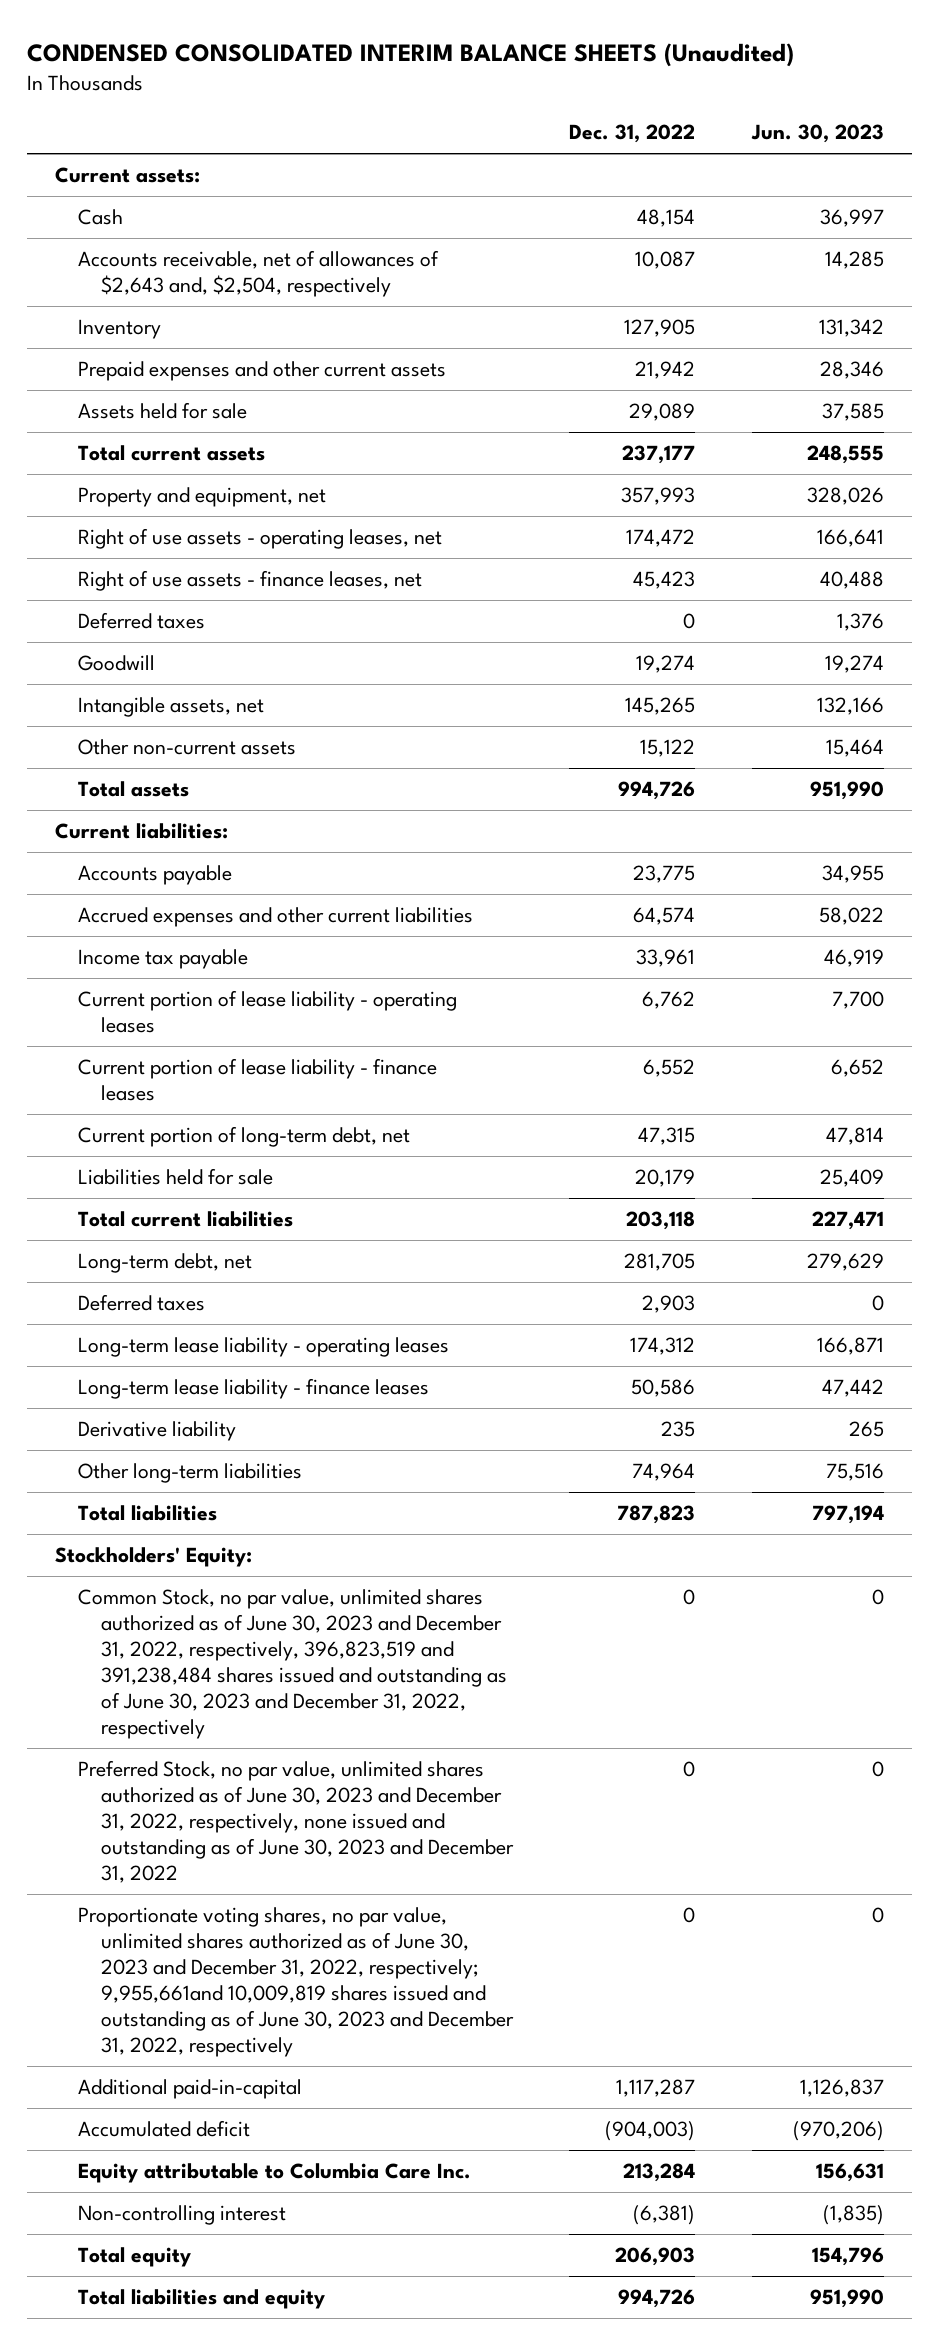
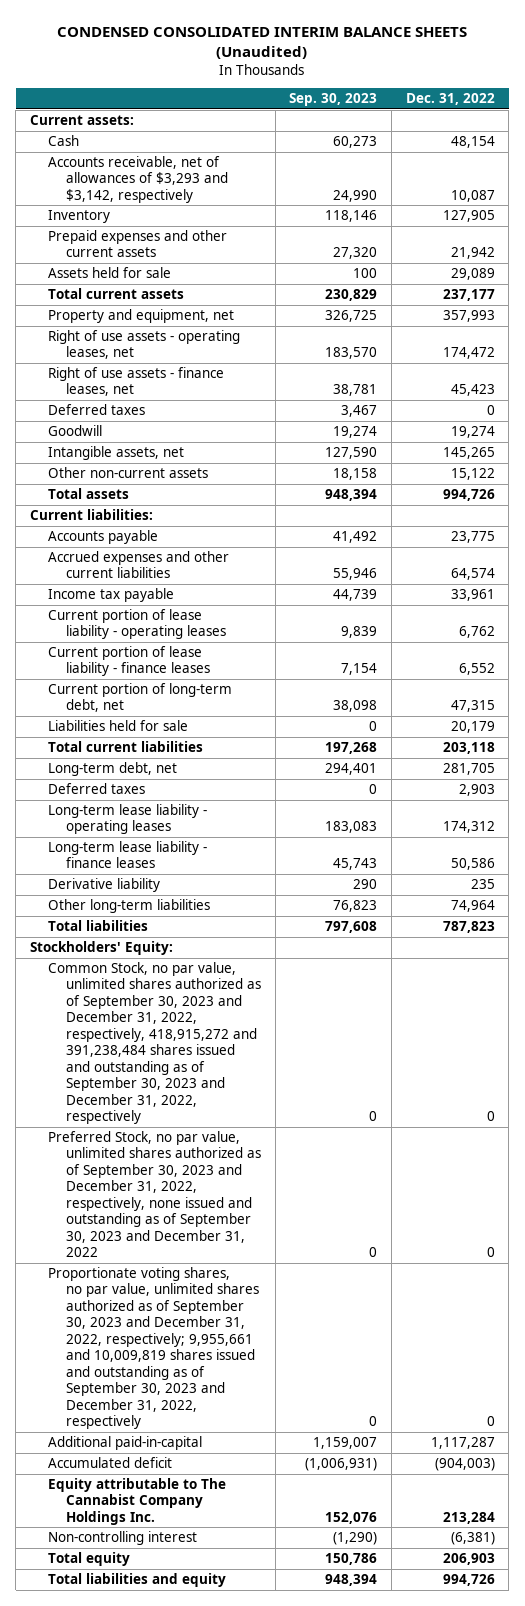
[750,124,884,144] Jun. 30, 2023 -> none
none -> [289,93,378,107] Sep. 30, 2023
[78,250,440,298] Accounts receivable, net of allowances of $2,643 and, $2,504, respectively -> [48,156,229,203] Accounts receivable, net of allowances of $3,293 and $3,142, respectively
[78,1589,507,1740] Common Stock, no par value, unlimited shares authorized as of June 30, 2023 and December 31, 2022, respectively, 396,823,519 and 391,238,484 shares issued and outstanding as of June 30, 2023 and December 31, 2022, respectively -> [48,962,262,1125] Common Stock, no par value, unlimited shares authorized as of September 30, 2023 and December 31, 2022, respectively, 418,915,272 and 391,238,484 shares issued and outstanding as of September 30, 2023 and December 31, 2022, respectively
[78,1760,514,1884] Preferred Stock, no par value, unlimited shares authorized as of June 30, 2023 and December 31, 2022, respectively, none issued and outstanding as of June 30, 2023 and December 31, 2022 -> [48,1131,262,1258] Preferred Stock, no par value, unlimited shares authorized as of September 30, 2023 and December 31, 2022, respectively, none issued and outstanding as of September 30, 2023 and December 31, 2022
[78,1907,514,2058] Proportionate voting shares, no par value, unlimited shares authorized as of June 30, 2023 and December 31, 2022, respectively; 9,955,661and 10,009,819 shares issued and outstanding as of June 30, 2023 and December 31, 2022, respectively -> [48,1267,260,1430] Proportionate voting shares, no par value, unlimited shares authorized as of September 30, 2023 and December 31, 2022, respectively; 9,955,661 and 10,009,819 shares issued and outstanding as of September 30, 2023 and December 31, 2022, respectively
[78,2163,472,2184] Equity attributable to Columbia Care Inc. -> [48,1478,227,1525] Equity attributable to The Cannabist Company Holdings Inc.

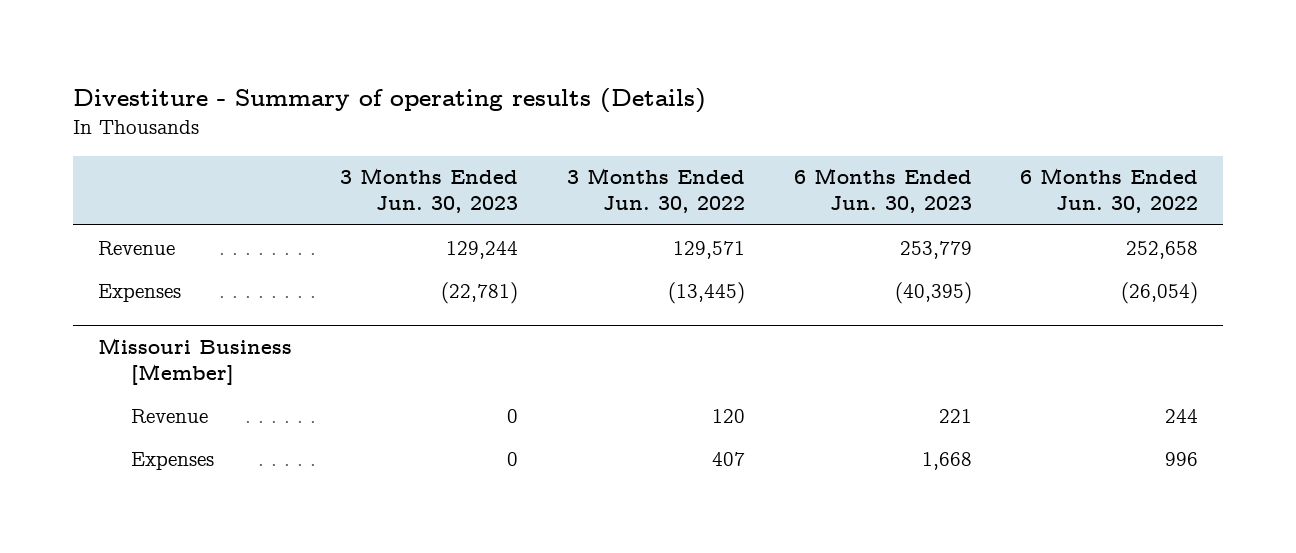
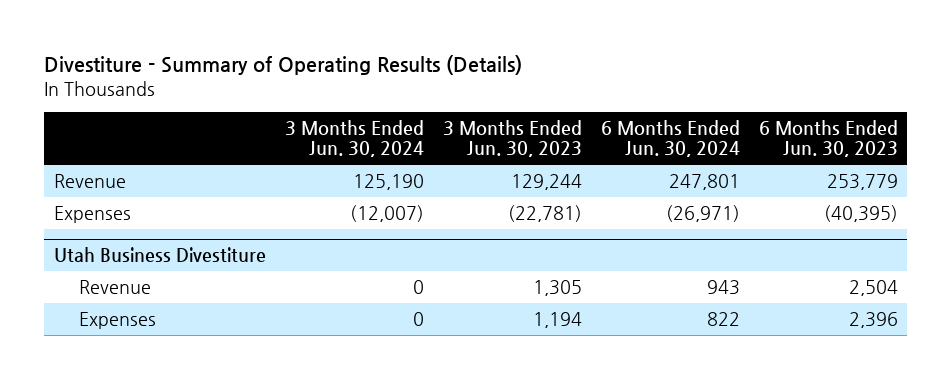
[73,88,707,114] Divestiture - Summary of operating results (Details) -> [44,55,523,76] Divestiture - Summary of Operating Results (Details)
[567,168,746,214] 3 Months Ended Jun. 30, 2022 -> none
[1020,168,1199,214] 6 Months Ended Jun. 30, 2022 -> none
none -> [284,120,424,158] 3 Months Ended Jun. 30, 2024
none -> [600,120,740,158] 6 Months Ended Jun. 30, 2024
[97,337,292,385] Missouri Business [Member] -> none
none -> [53,246,266,262] Utah Business Divestiture
[507,408,519,423] 0 -> [532,279,582,296] 1,305
[938,408,972,423] 221 -> [848,279,898,296] 2,504
[507,451,519,466] 0 -> [532,311,582,328] 1,194
[921,451,972,470] 1,668 -> [848,311,898,328] 2,396

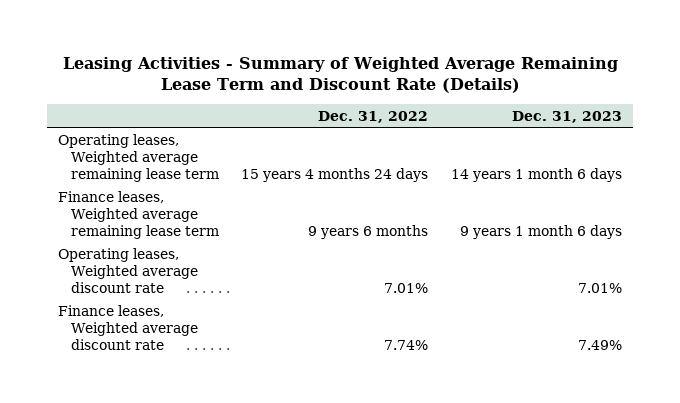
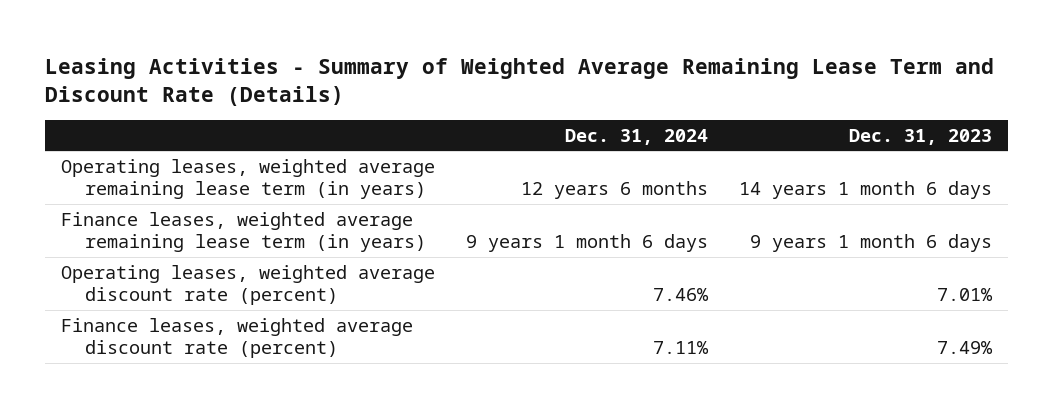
[318,110,429,123] Dec. 31, 2022 -> none
none -> [565,128,709,145] Dec. 31, 2024
[58,133,219,182] Operating leases, Weighted average remaining lease term -> [60,158,435,200] Operating leases, weighted average remaining lease term (in years)
[58,190,219,239] Finance leases, Weighted average remaining lease term -> [60,211,426,253] Finance leases, weighted average remaining lease term (in years)
[58,247,198,293] Operating leases, Weighted average discount rate -> [60,264,435,306] Operating leases, weighted average discount rate (percent)
[58,304,198,350] Finance leases, Weighted average discount rate -> [60,317,413,359] Finance leases, weighted average discount rate (percent)

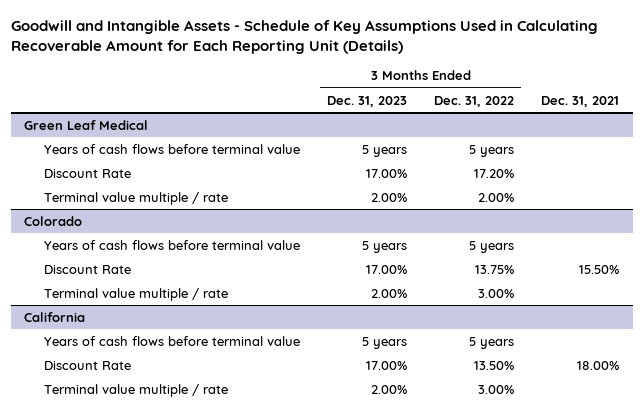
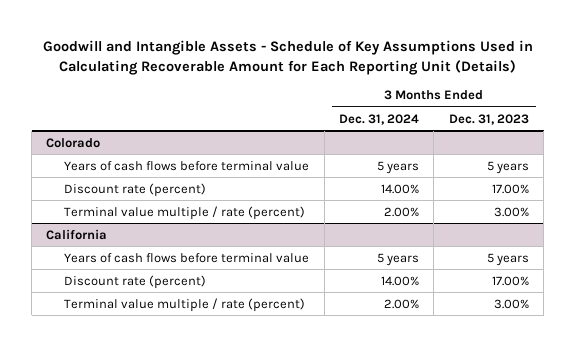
[434,95,515,107] Dec. 31, 2022 -> none
[541,95,620,107] Dec. 31, 2021 -> none
none -> [338,113,419,125] Dec. 31, 2024
[24,119,149,130] Green Leaf Medical -> none
[43,143,300,154] Years of cash flows before terminal value -> none
[43,168,131,178] Discount Rate -> none
[43,191,228,205] Terminal value multiple / rate -> none
[43,264,131,274] Discount Rate -> [64,182,207,197] Discount rate (percent)
[43,287,228,301] Terminal value multiple / rate -> [64,205,306,220] Terminal value multiple / rate (percent)
[370,288,407,298] 2.00% -> [493,206,529,217] 3.00%
[43,360,131,370] Discount Rate -> [64,274,207,289] Discount rate (percent)
[43,383,228,397] Terminal value multiple / rate -> [64,297,306,312] Terminal value multiple / rate (percent)
[370,384,407,394] 2.00% -> [493,298,529,309] 3.00%

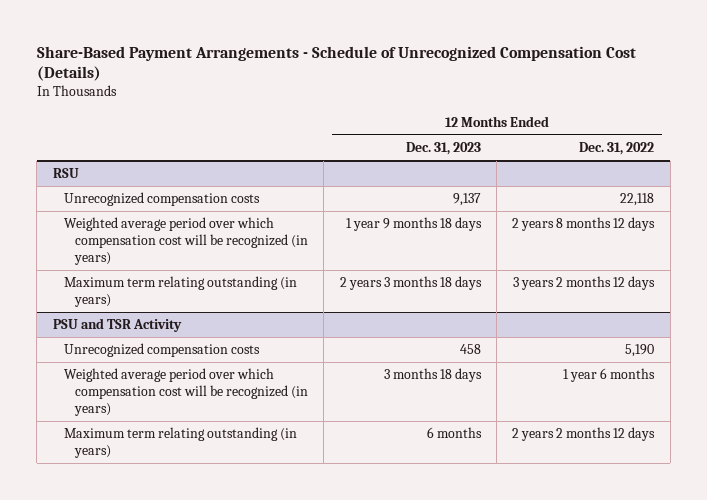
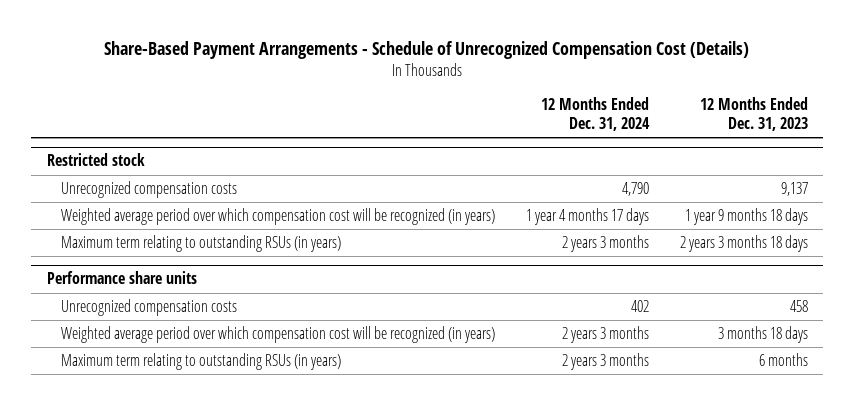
[579,141,655,155] Dec. 31, 2022 -> none
none -> [540,97,650,131] 12 Months Ended Dec. 31, 2024
[52,168,79,179] RSU -> [46,153,145,167] Restricted stock
[52,318,182,333] PSU and TSR Activity -> none
[63,276,297,308] Maximum term relating outstanding (in years) -> [60,235,341,253] Maximum term relating to outstanding RSUs (in years)
none -> [46,271,197,285] Performance share units
[63,427,297,459] Maximum term relating outstanding (in years) -> [60,353,341,371] Maximum term relating to outstanding RSUs (in years)

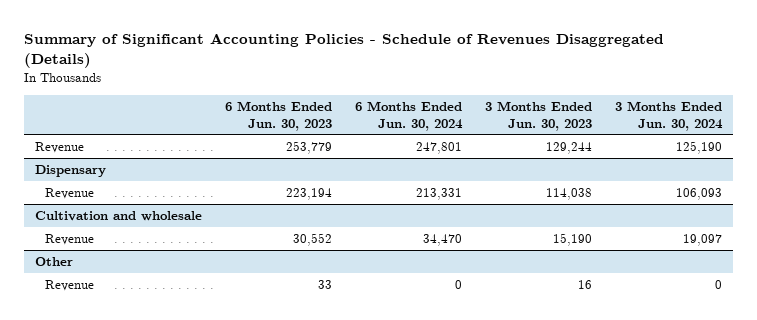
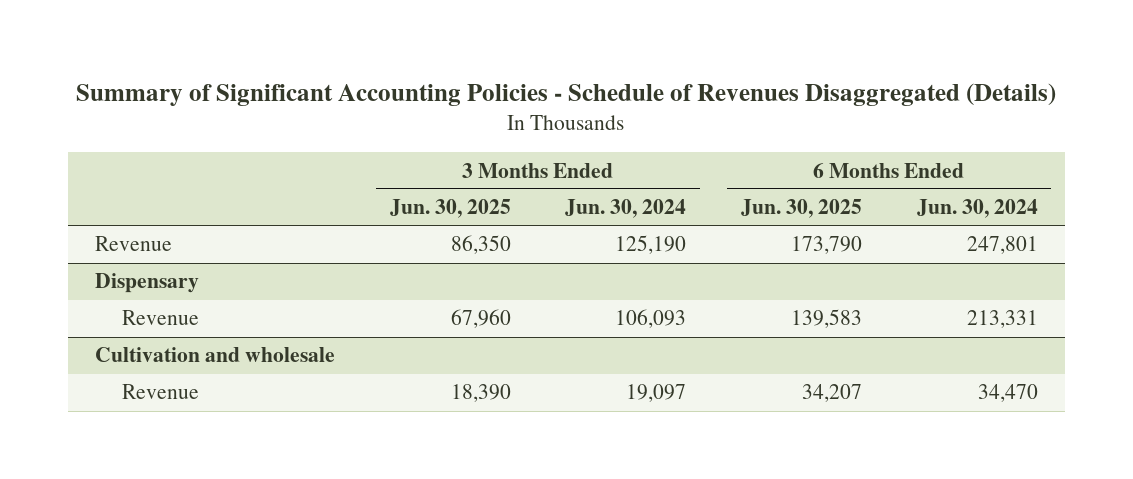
[224,101,332,131] 6 Months Ended Jun. 30, 2023 -> none
[484,101,592,131] 3 Months Ended Jun. 30, 2023 -> none
none -> [389,199,511,219] Jun. 30, 2025
none -> [740,199,862,219] Jun. 30, 2025
[35,256,74,266] Other -> none
[45,279,95,291] Revenue -> none

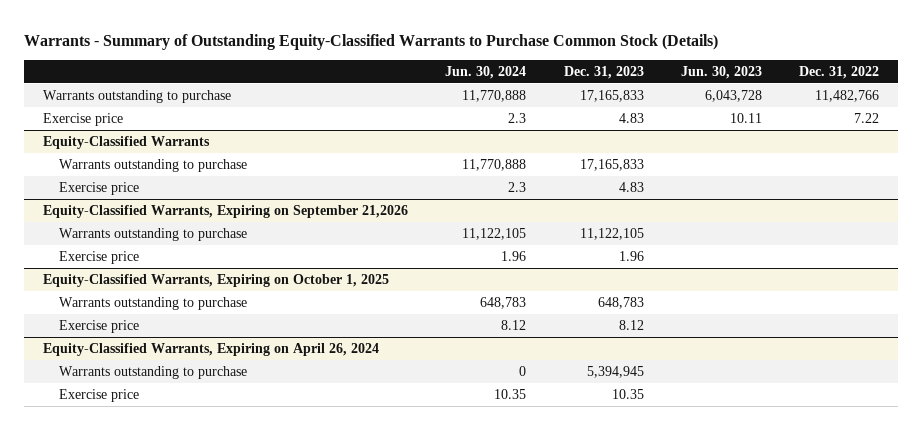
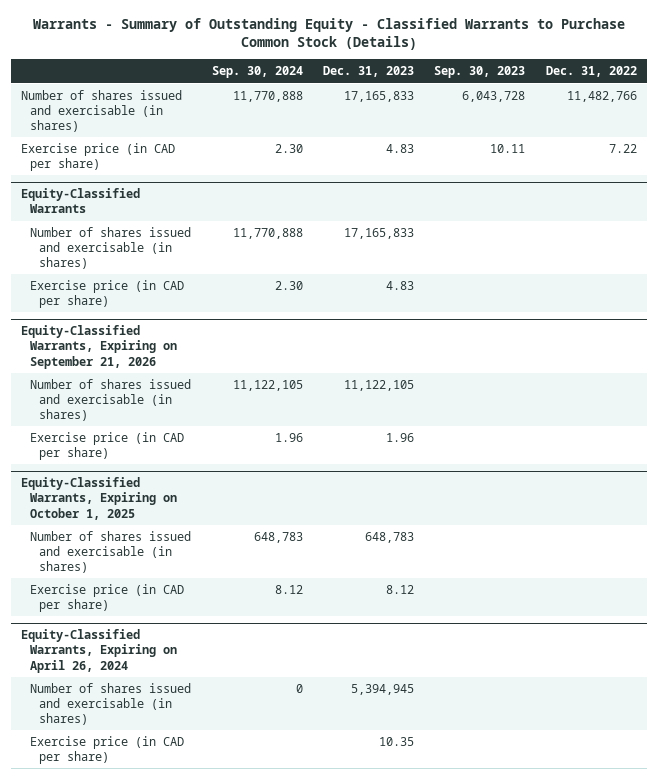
[24,33,719,50] Warrants - Summary of Outstanding Equity-Classified Warrants to Purchase Common Stock (Details) -> [32,18,625,51] Warrants - Summary of Outstanding Equity - Classified Warrants to Purchase Common Stock (Details)
[445,65,527,79] Jun. 30, 2024 -> none
[681,65,763,79] Jun. 30, 2023 -> none
none -> [211,66,303,79] Sep. 30, 2024
none -> [434,66,526,79] Sep. 30, 2023
[42,90,231,104] Warrants outstanding to purchase -> [21,89,183,133] Number of shares issued and exercisable (in shares)
[42,113,123,127] Exercise price -> [21,142,176,171] Exercise price (in CAD per share)
[59,159,248,173] Warrants outstanding to purchase -> [30,226,192,270] Number of shares issued and exercisable (in shares)
[59,182,140,196] Exercise price -> [30,279,185,308] Exercise price (in CAD per share)
[42,205,408,219] Equity-Classified Warrants, Expiring on September 21,2026 -> [21,325,178,369] Equity-Classified Warrants, Expiring on September 21, 2026
[59,228,248,242] Warrants outstanding to purchase -> [30,378,192,422] Number of shares issued and exercisable (in shares)
[59,251,140,265] Exercise price -> [30,431,185,460] Exercise price (in CAD per share)
[59,297,248,311] Warrants outstanding to purchase -> [30,530,192,574] Number of shares issued and exercisable (in shares)
[59,320,140,334] Exercise price -> [30,583,185,612] Exercise price (in CAD per share)
[59,366,248,380] Warrants outstanding to purchase -> [30,682,192,726] Number of shares issued and exercisable (in shares)
[59,389,140,403] Exercise price -> [30,735,185,764] Exercise price (in CAD per share)

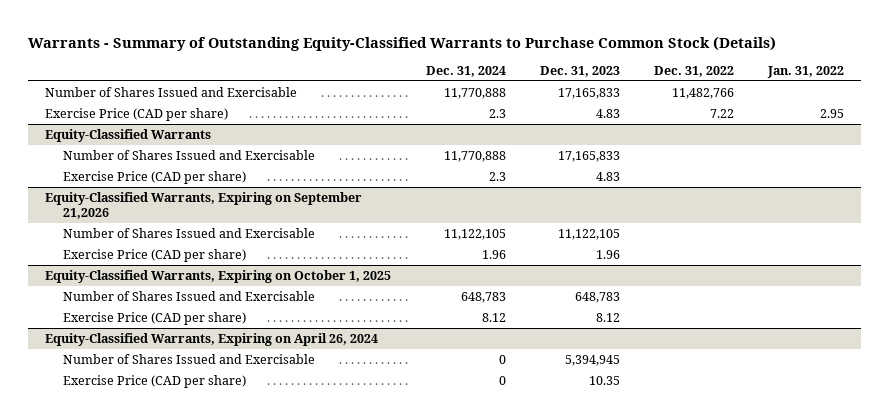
[32,18,625,51] Warrants - Summary of Outstanding Equity - Classified Warrants to Purchase Common Stock (Details) -> [28,35,777,51] Warrants - Summary of Outstanding Equity-Classified Warrants to Purchase Common Stock (Details)
[211,66,303,79] Sep. 30, 2024 -> none
[434,66,526,79] Sep. 30, 2023 -> none
none -> [425,65,506,77] Dec. 31, 2024
none -> [767,65,845,78] Jan. 31, 2022
[21,89,183,133] Number of shares issued and exercisable (in shares) -> [45,86,298,97] Number of Shares Issued and Exercisable
[21,142,176,171] Exercise price (in CAD per share) -> [45,107,229,121] Exercise Price (CAD per share)
[30,226,192,270] Number of shares issued and exercisable (in shares) -> [62,149,315,160] Number of Shares Issued and Exercisable
[30,279,185,308] Exercise price (in CAD per share) -> [62,170,246,184] Exercise Price (CAD per share)
[21,325,178,369] Equity-Classified Warrants, Expiring on September 21, 2026 -> [45,191,363,219] Equity-Classified Warrants, Expiring on September 21,2026
[30,378,192,422] Number of shares issued and exercisable (in shares) -> [62,227,315,238] Number of Shares Issued and Exercisable
[30,431,185,460] Exercise price (in CAD per share) -> [62,248,246,262] Exercise Price (CAD per share)
[30,530,192,574] Number of shares issued and exercisable (in shares) -> [62,290,315,301] Number of Shares Issued and Exercisable
[30,583,185,612] Exercise price (in CAD per share) -> [62,311,246,325] Exercise Price (CAD per share)
[30,682,192,726] Number of shares issued and exercisable (in shares) -> [62,353,315,364] Number of Shares Issued and Exercisable
[30,735,185,764] Exercise price (in CAD per share) -> [62,374,246,388] Exercise Price (CAD per share)

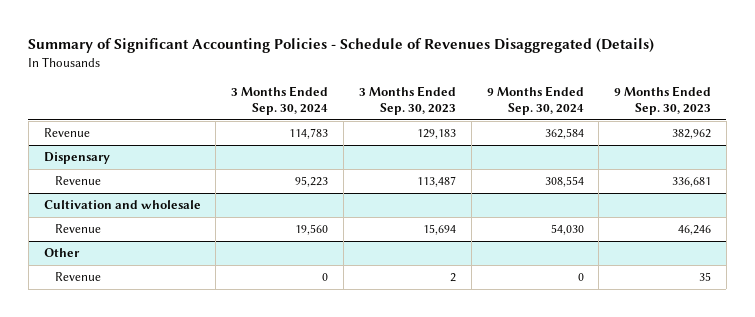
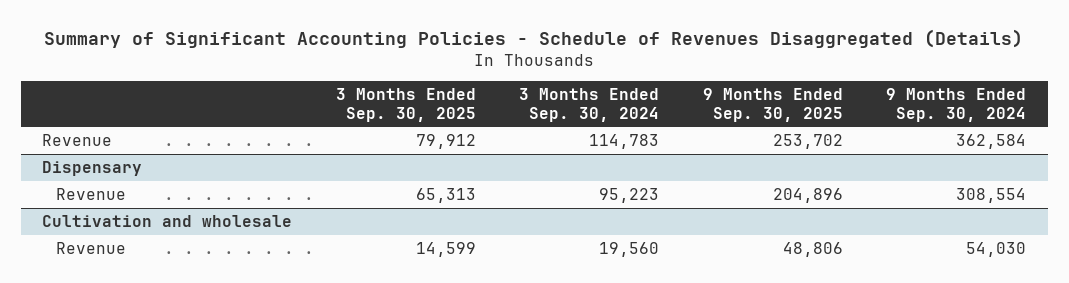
[358,86,456,115] 3 Months Ended Sep. 30, 2023 -> none
[614,86,712,115] 9 Months Ended Sep. 30, 2023 -> none
none -> [335,88,476,122] 3 Months Ended Sep. 30, 2025
none -> [702,88,843,122] 9 Months Ended Sep. 30, 2025
[43,248,80,258] Other -> none
[55,272,102,282] Revenue -> none

